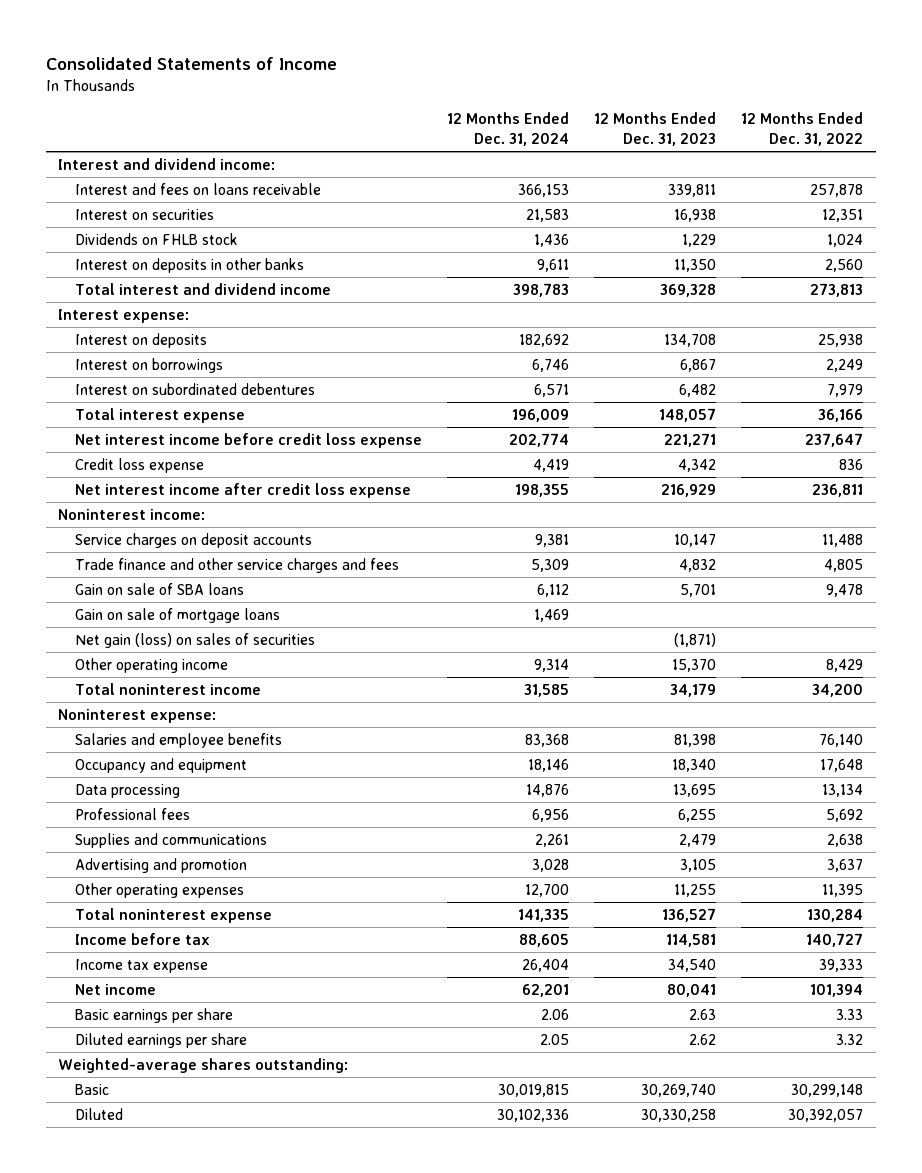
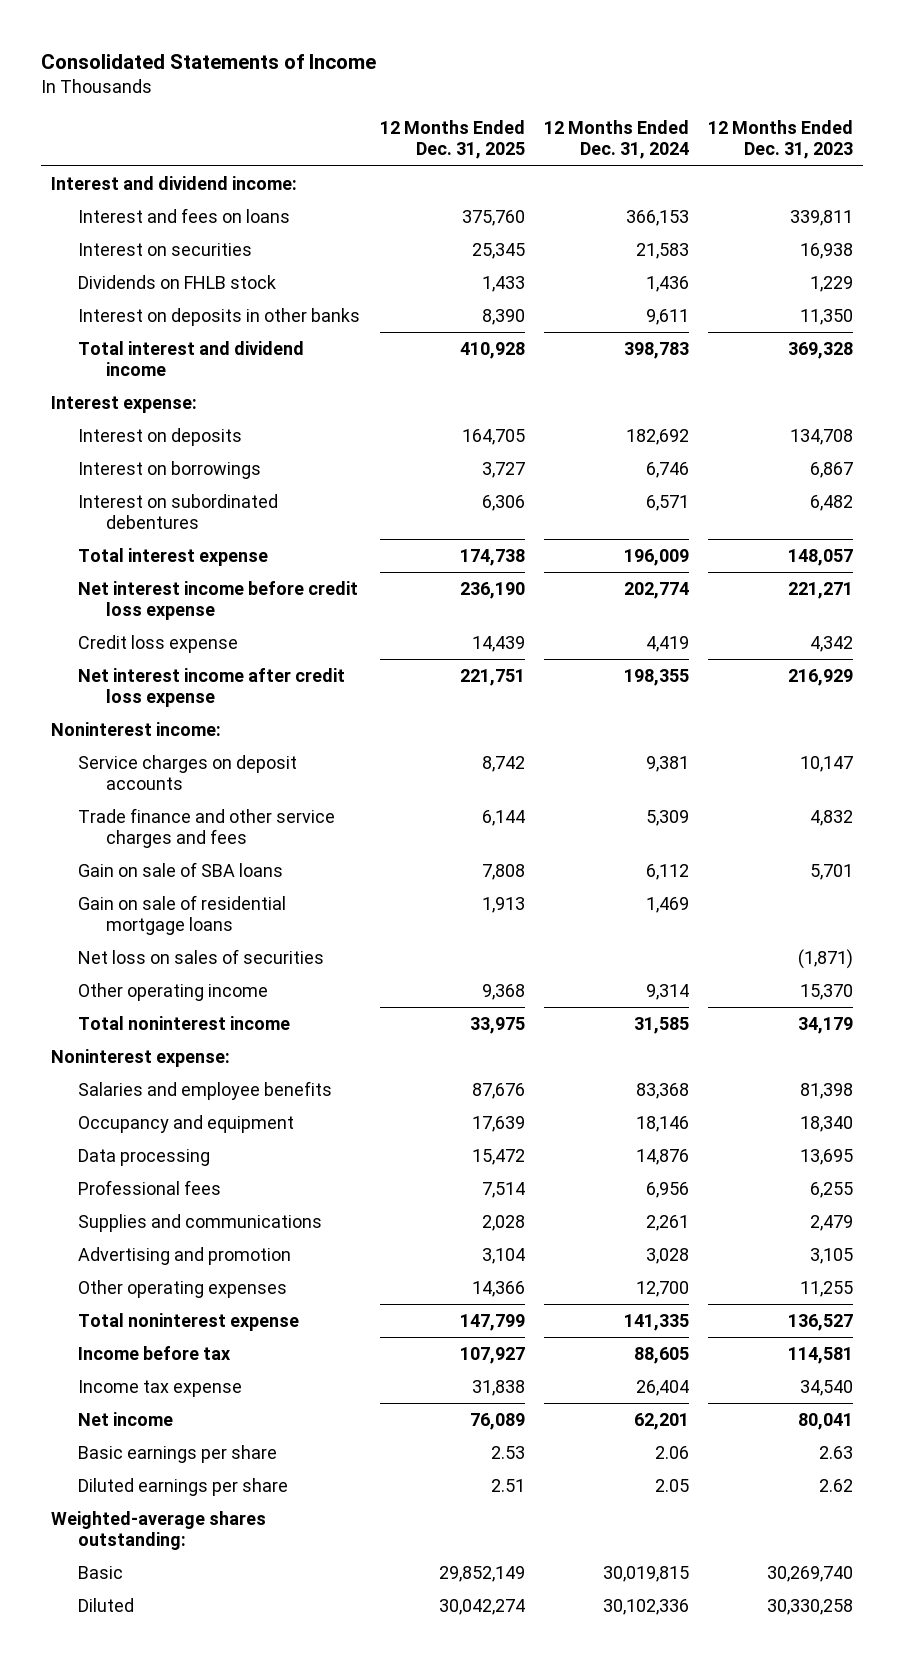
[741,112,864,147] 12 Months Ended Dec. 31, 2022 -> none
none -> [379,120,525,160] 12 Months Ended Dec. 31, 2025
[74,182,321,195] Interest and fees on loans receivable -> [78,208,291,224] Interest and fees on loans
[74,607,280,623] Gain on sale of mortgage loans -> [78,895,287,936] Gain on sale of residential mortgage loans
[74,632,315,648] Net gain (loss) on sales of securities -> [78,949,325,965] Net loss on sales of securities

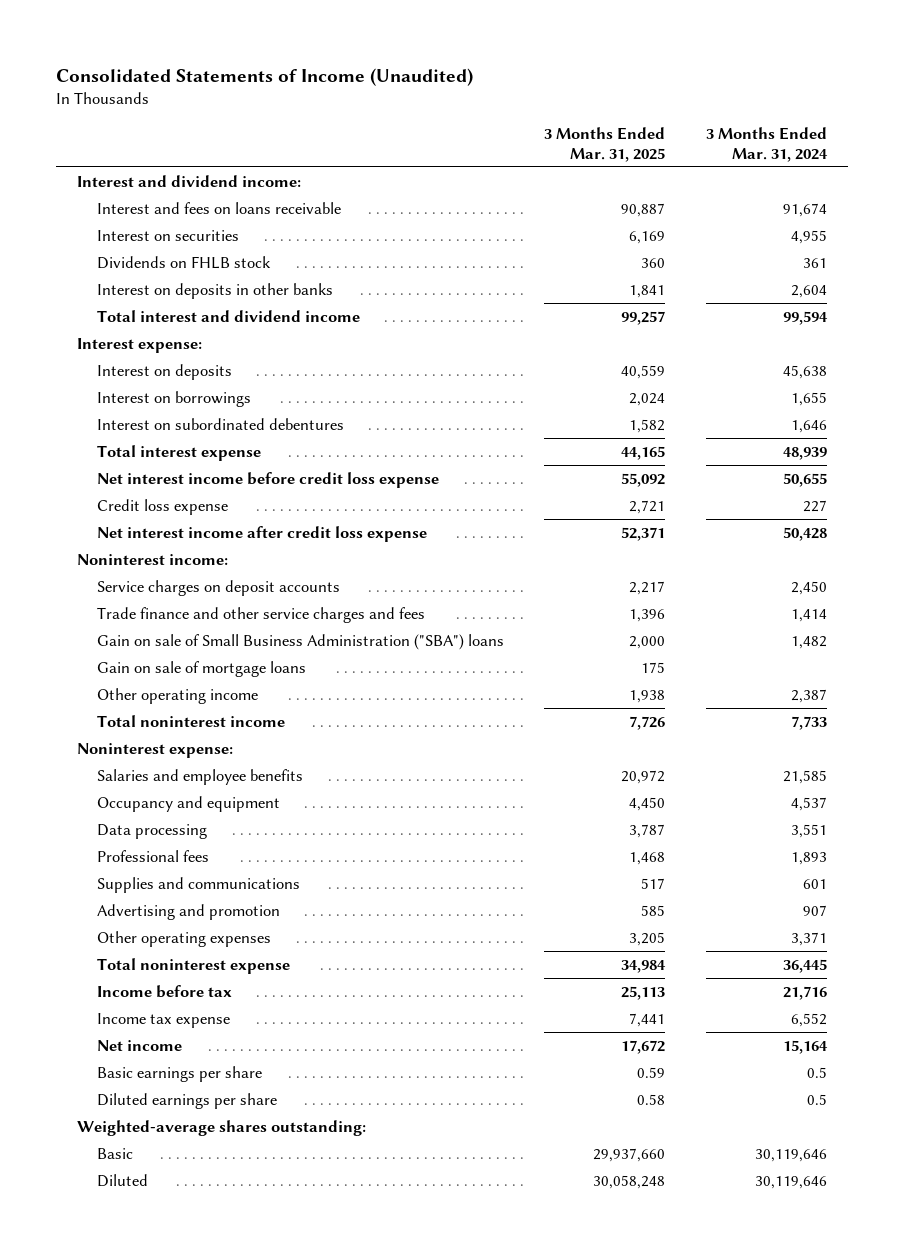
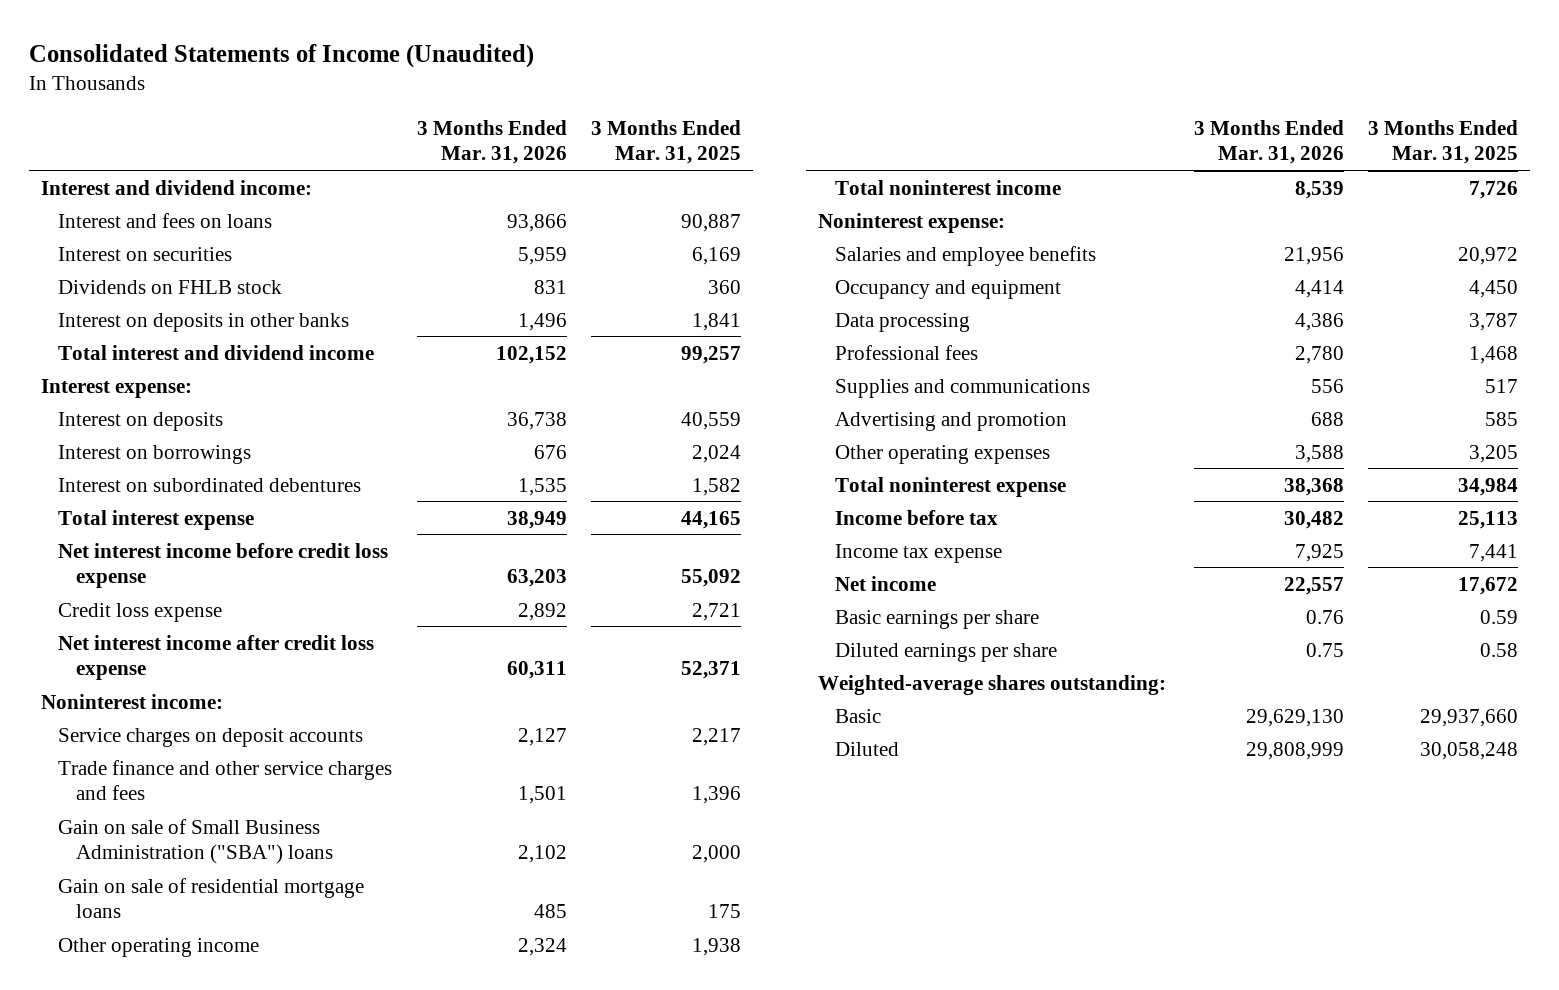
[706,127,829,162] 3 Months Ended Mar. 31, 2024 -> none
none -> [416,119,567,165] 3 Months Ended Mar. 31, 2026
[96,201,341,214] Interest and fees on loans receivable -> [58,212,273,228] Interest and fees on loans
[96,660,306,677] Gain on sale of mortgage loans -> [58,877,365,918] Gain on sale of residential mortgage loans

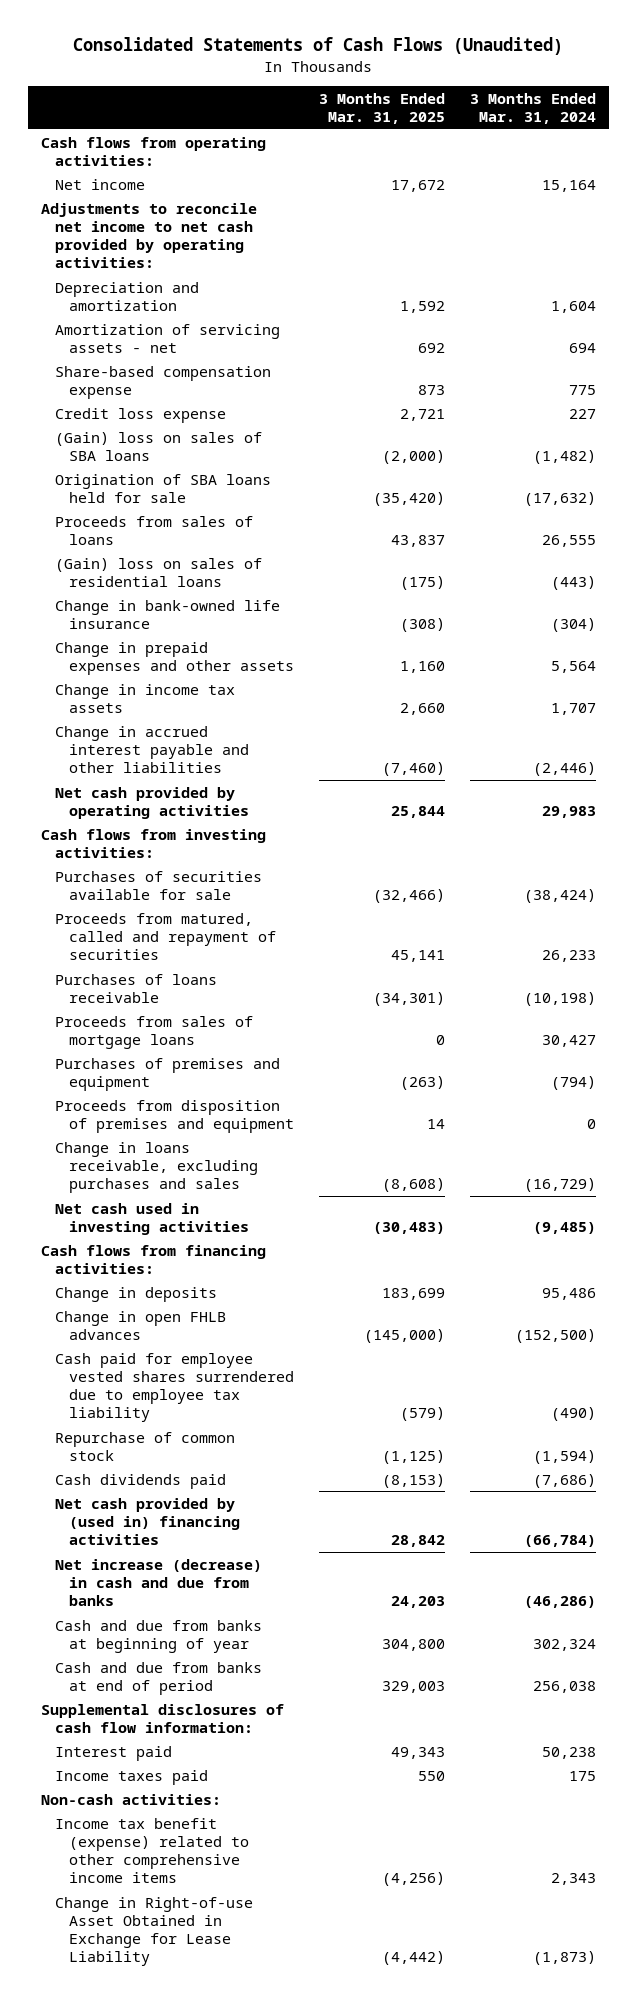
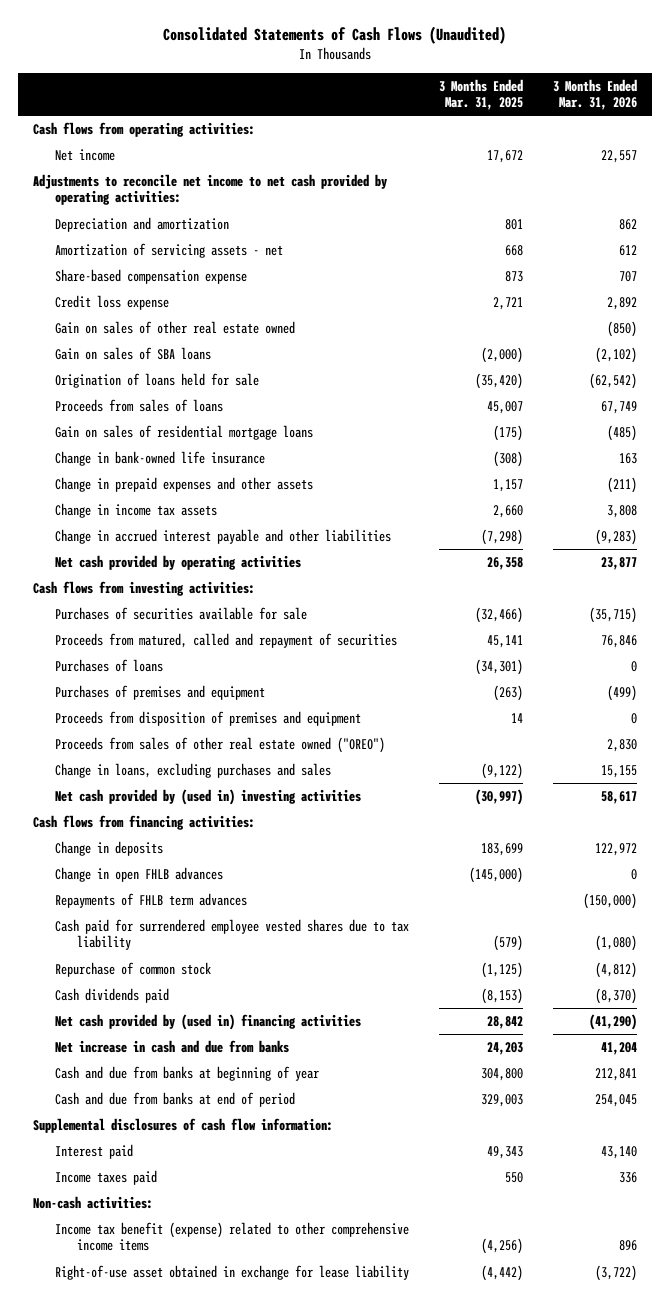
[470,93,597,125] 3 Months Ended Mar. 31, 2024 -> none
none -> [552,78,637,111] 3 Months Ended Mar. 31, 2026
[399,300,445,313] 1,592 -> [504,218,523,230] 801
[417,342,445,353] 692 -> [504,244,523,256] 668
none -> [55,320,296,334] Gain on sales of other real estate owned
[54,431,262,461] (Gain) loss on sales of SBA loans -> [55,346,212,360] Gain on sales of SBA loans
[54,473,271,503] Origination of SBA loans held for sale -> [55,372,260,388] Origination of loans held for sale
[390,534,445,547] 43,837 -> [486,400,523,414] 45,007
[54,557,262,587] (Gain) loss on sales of residential loans -> [55,424,314,440] Gain on sales of residential mortgage loans
[399,660,445,673] 1,160 -> [492,478,523,492] 1,157
[381,761,445,776] (7,460) -> [480,528,523,545] (7,298)
[390,805,445,818] 25,844 -> [486,556,523,570] 26,358
[54,1015,253,1049] Proceeds from sales of mortgage loans -> none
[54,973,217,1003] Purchases of loans receivable -> [55,658,164,672] Purchases of loans
none -> [55,736,386,753] Proceeds from sales of other real estate owned ("OREO")
[54,1141,258,1193] Change in loans receivable, excluding purchases and sales -> [55,762,332,778] Change in loans, excluding purchases and sales
[381,1177,445,1192] (8,608) -> [480,762,523,779] (9,122)
[54,1202,249,1235] Net cash used in investing activities -> [55,788,362,805] Net cash provided by (used in) investing activities
[372,1221,445,1234] (30,483) -> [474,788,523,805] (30,997)
none -> [55,892,248,908] Repayments of FHLB term advances
[54,1352,294,1422] Cash paid for employee vested shares surrendered due to employee tax liability -> [55,918,410,951] Cash paid for surrendered employee vested shares due to tax liability
[54,1558,262,1606] Net increase (decrease) in cash and due from banks -> [55,1039,290,1053] Net increase in cash and due from banks
[54,1896,253,1966] Change in Right-of-use Asset Obtained in Exchange for Lease Liability -> [55,1264,410,1280] Right-of-use asset obtained in exchange for lease liability

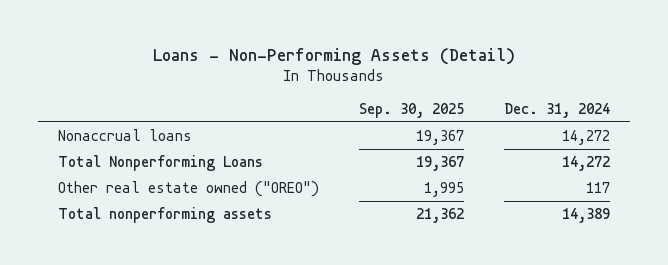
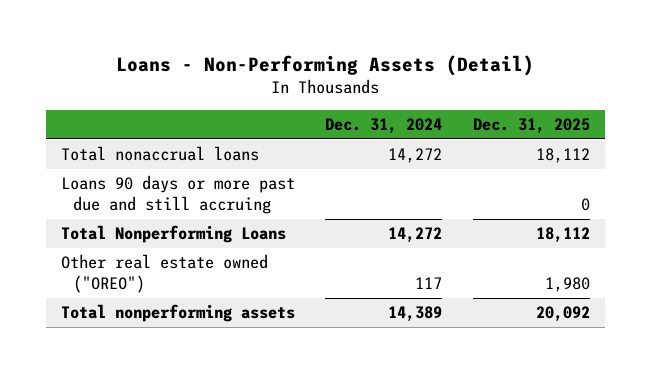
[358,103,464,119] Sep. 30, 2025 -> none
none -> [472,117,590,134] Dec. 31, 2025
[58,129,193,142] Nonaccrual loans -> [60,146,259,162] Total nonaccrual loans
none -> [60,175,295,215] Loans 90 days or more past due and still accruing

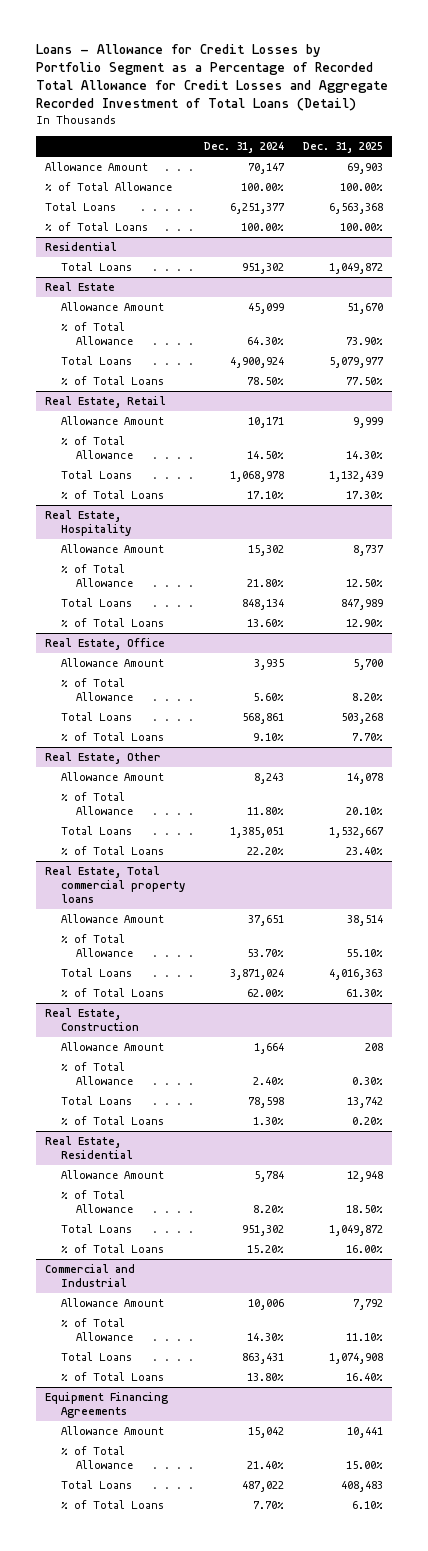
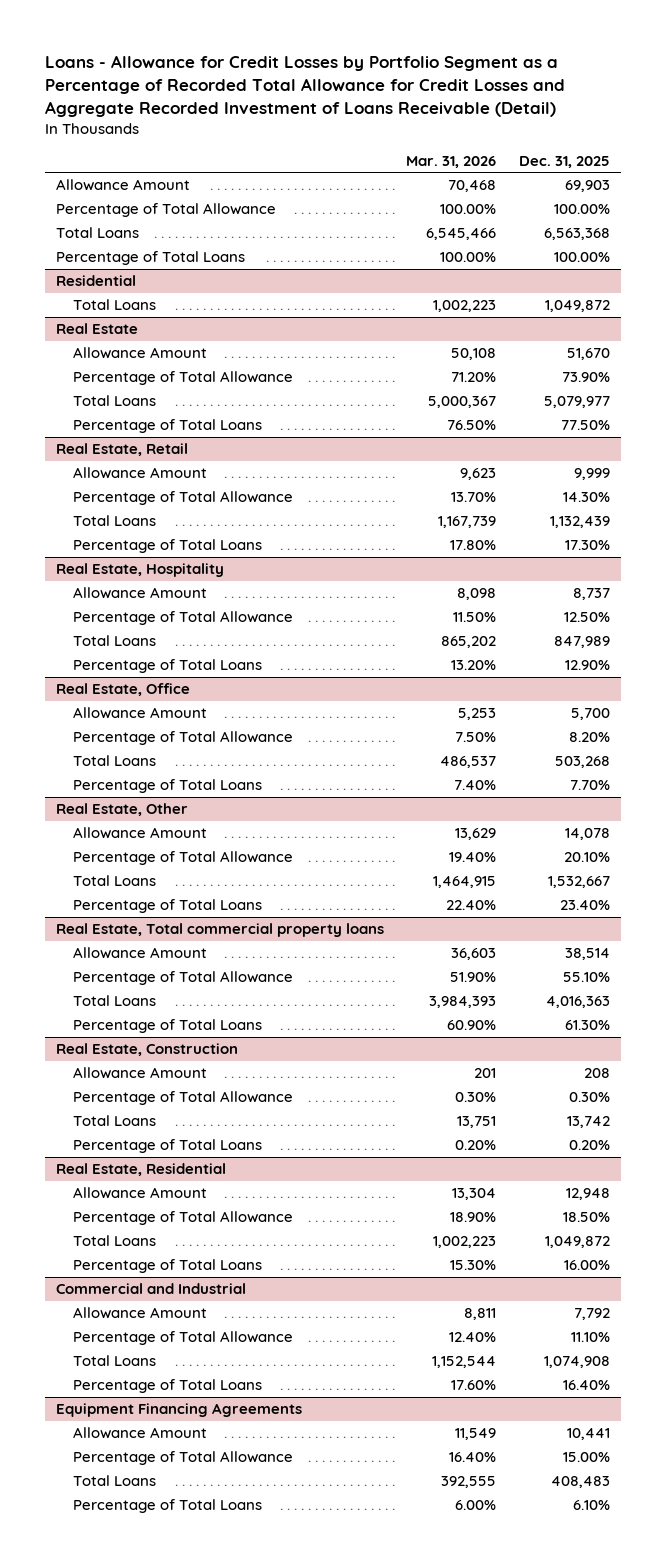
[35,44,388,112] Loans - Allowance for Credit Losses by Portfolio Segment as a Percentage of Recorded Total Allowance for Credit Losses and Aggregate Recorded Investment of Total Loans (Detail) -> [44,54,565,117] Loans - Allowance for Credit Losses by Portfolio Segment as a Percentage of Recorded Total Allowance for Credit Losses and Aggregate Recorded Investment of Loans Receivable (Detail)
[203,141,284,153] Dec. 31, 2024 -> none
none -> [406,155,497,168] Mar. 31, 2026
[45,182,173,192] % of Total Allowance -> [56,203,277,218] Percentage of Total Allowance
[45,222,149,232] % of Total Loans -> [56,251,246,266] Percentage of Total Loans
[60,322,134,346] % of Total Allowance -> [72,371,293,386] Percentage of Total Allowance
[60,376,164,386] % of Total Loans -> [72,419,262,434] Percentage of Total Loans
[60,436,134,460] % of Total Allowance -> [72,491,293,506] Percentage of Total Allowance
[60,490,164,500] % of Total Loans -> [72,539,262,554] Percentage of Total Loans
[60,564,134,588] % of Total Allowance -> [72,611,293,626] Percentage of Total Allowance
[60,618,164,628] % of Total Loans -> [72,659,262,674] Percentage of Total Loans
[60,678,134,702] % of Total Allowance -> [72,731,293,746] Percentage of Total Allowance
[60,732,164,742] % of Total Loans -> [72,779,262,794] Percentage of Total Loans
[60,792,134,816] % of Total Allowance -> [72,851,293,866] Percentage of Total Allowance
[60,846,164,856] % of Total Loans -> [72,899,262,914] Percentage of Total Loans
[60,934,134,958] % of Total Allowance -> [72,971,293,986] Percentage of Total Allowance
[60,988,164,998] % of Total Loans -> [72,1019,262,1034] Percentage of Total Loans
[60,1062,134,1086] % of Total Allowance -> [72,1091,293,1106] Percentage of Total Allowance
[60,1116,164,1126] % of Total Loans -> [72,1139,262,1154] Percentage of Total Loans
[60,1190,134,1214] % of Total Allowance -> [72,1211,293,1226] Percentage of Total Allowance
[60,1244,164,1254] % of Total Loans -> [72,1259,262,1274] Percentage of Total Loans
[60,1318,134,1342] % of Total Allowance -> [72,1331,293,1346] Percentage of Total Allowance
[60,1372,164,1382] % of Total Loans -> [72,1379,262,1394] Percentage of Total Loans
[60,1446,134,1470] % of Total Allowance -> [72,1451,293,1466] Percentage of Total Allowance
[60,1500,164,1510] % of Total Loans -> [72,1499,262,1514] Percentage of Total Loans

